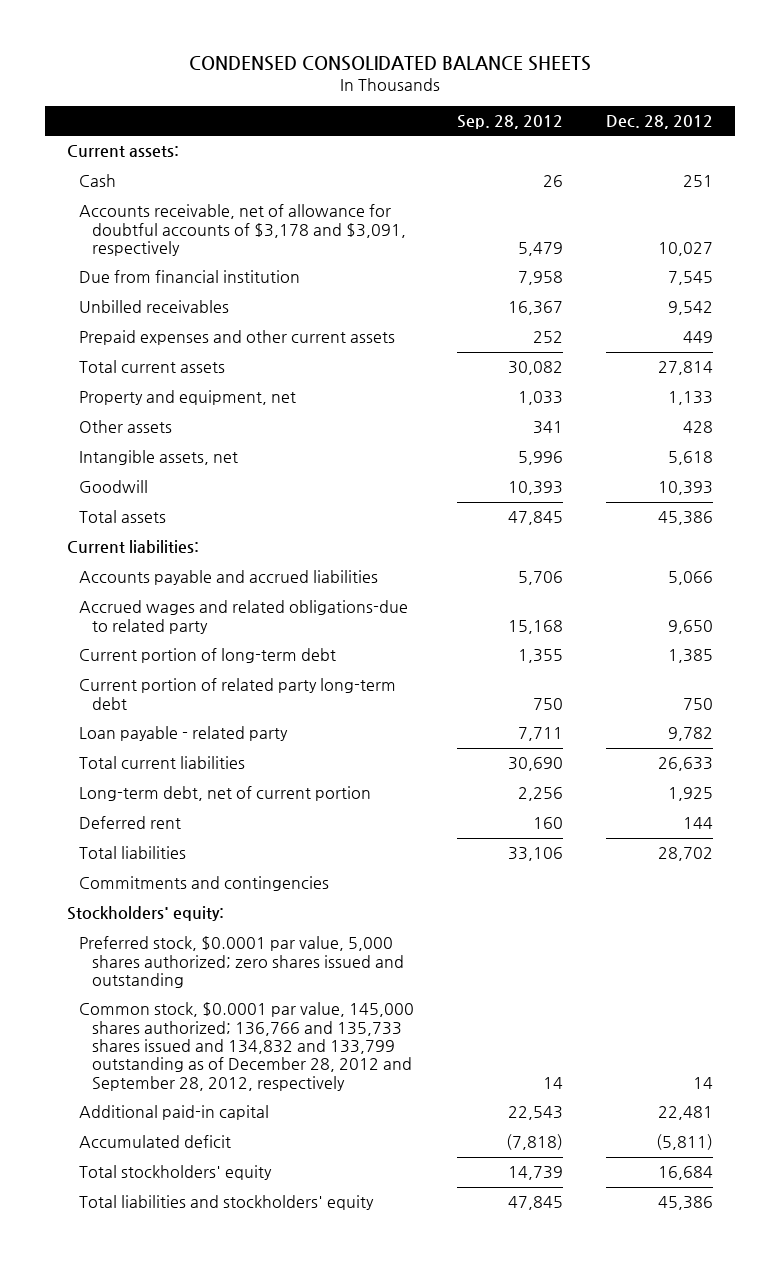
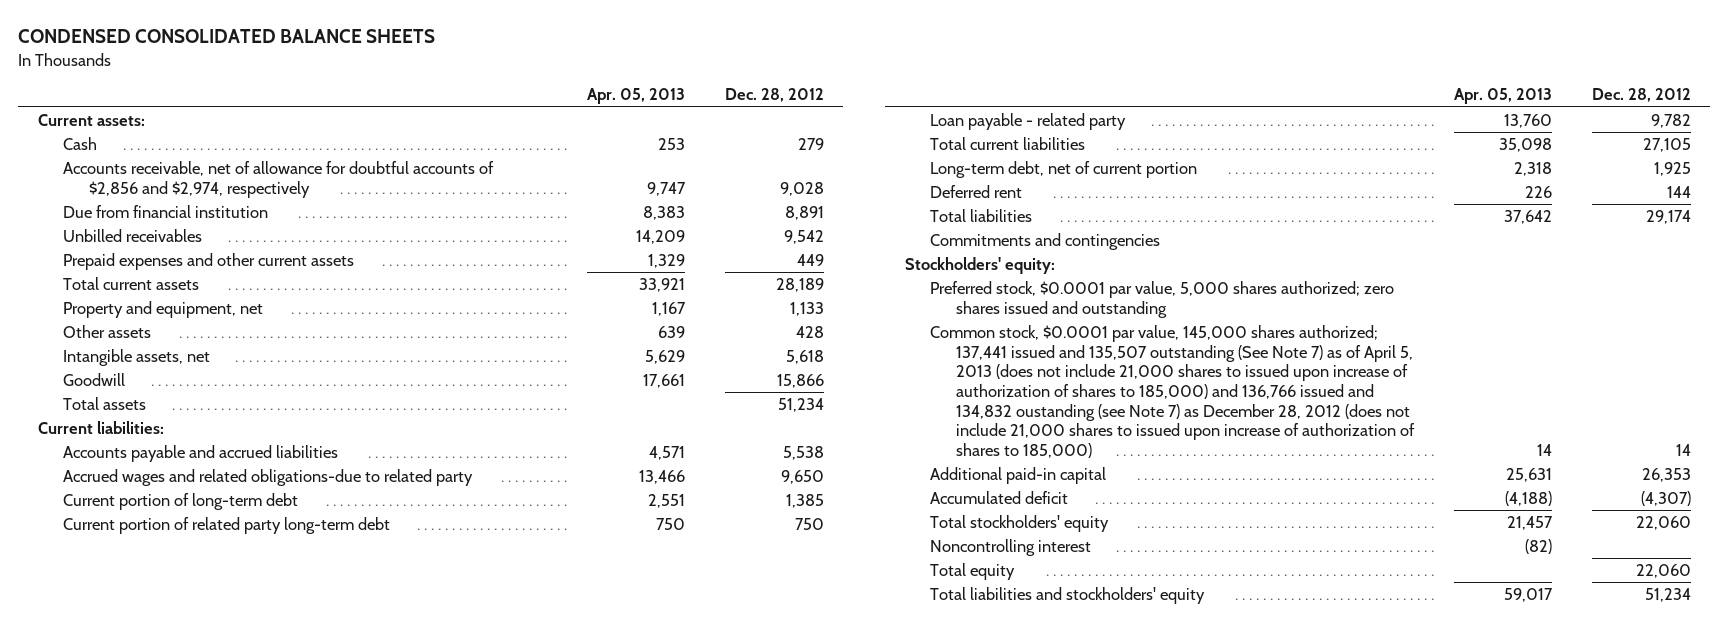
[457,114,564,129] Sep. 28, 2012 -> none
none -> [586,88,685,105] Apr. 05, 2013
[683,175,714,188] 251 -> [797,137,824,150] 279
[79,204,406,256] Accounts receivable, net of allowance for doubtful accounts of $3,178 and $3,091, respectively -> [63,160,495,198] Accounts receivable, net of allowance for doubtful accounts of $2,856 and $2,974, respectively
[658,241,714,256] 10,027 -> [779,181,824,196] 9,028
[668,271,714,286] 7,545 -> [784,205,824,220] 8,891
[658,361,714,376] 27,814 -> [775,277,824,292] 28,189
[658,481,714,496] 10,393 -> [776,373,824,388] 15,866
[658,511,714,526] 45,386 -> [777,397,824,412] 51,234
[668,571,714,586] 5,066 -> [782,445,824,460] 5,538
[658,757,714,772] 26,633 -> [1642,137,1691,152] 27,105
[658,847,714,862] 28,702 -> [1645,209,1691,224] 29,174
[79,1002,415,1091] Common stock, $0.0001 par value, 145,000 shares authorized; 136,766 and 135,733 shares issued and 134,832 and 133,799 outstanding as of December 28, 2012 and September 28, 2012, respectively -> [930,324,1416,459] Common stock, $0.0001 par value, 145,000 shares authorized; 137,441 issued and 135,507 outstanding (See Note 7) as of April 5, 2013 (does not include 21,000 shares to issued upon increase of authorization of shares to 185,000) and 136,766 issued and 134,832 oustanding (see Note 7) as December 28, 2012 (does not include 21,000 shares to issued upon increase of authorization of shares to 185,000)
[658,1106,714,1121] 22,481 -> [1641,467,1691,482] 26,353
[656,1134,714,1151] (5,811) -> [1640,490,1691,506] (4,307)
[658,1166,714,1181] 16,684 -> [1635,515,1691,530] 22,060
none -> [930,538,1092,556] Noncontrolling interest
none -> [930,562,1016,580] Total equity
[658,1196,714,1211] 45,386 -> [1644,587,1691,602] 51,234

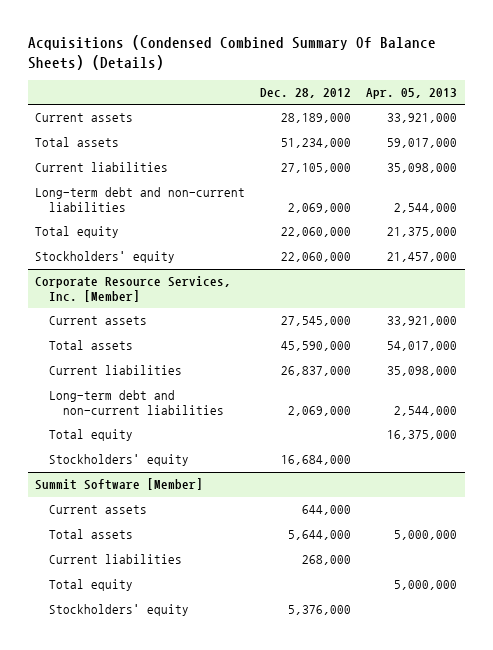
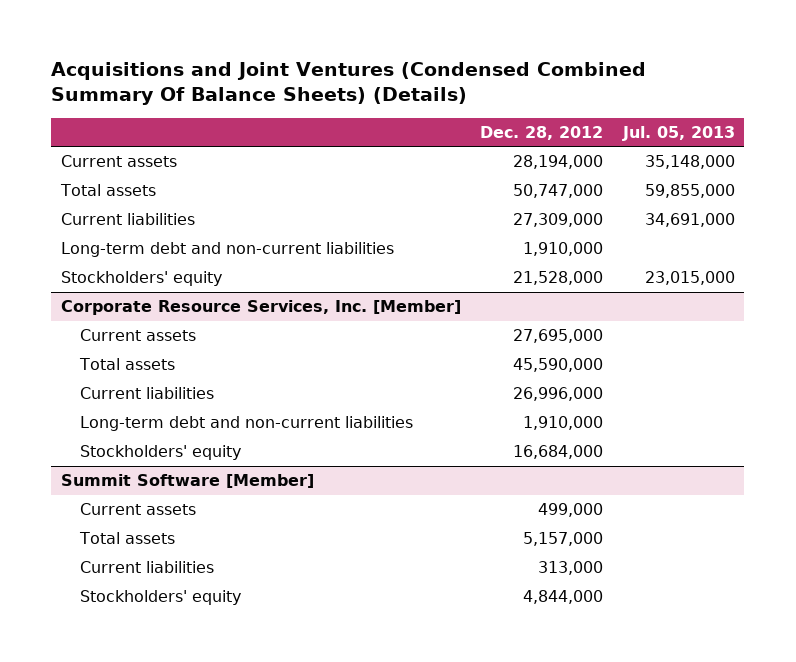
[27,35,436,71] Acquisitions (Condensed Combined Summary Of Balance Sheets) (Details) -> [51,62,647,106] Acquisitions and Joint Ventures (Condensed Combined Summary Of Balance Sheets) (Details)
[366,88,458,100] Apr. 05, 2013 -> none
none -> [621,125,735,141] Jul. 05, 2013
[35,226,120,239] Total equity -> none
[281,113,352,124] 28,189,000 -> [513,155,604,170] 28,194,000
[281,138,352,149] 51,234,000 -> [513,184,604,199] 50,747,000
[281,163,352,174] 27,105,000 -> [513,213,604,228] 27,309,000
[288,203,352,214] 2,069,000 -> [523,242,604,257] 1,910,000
[281,252,352,263] 22,060,000 -> [513,271,604,286] 21,528,000
[281,316,352,327] 27,545,000 -> [513,329,604,344] 27,695,000
[48,429,133,442] Total equity -> none
[281,366,352,377] 26,837,000 -> [513,387,604,402] 26,996,000
[288,406,352,417] 2,069,000 -> [523,416,604,431] 1,910,000
[48,579,133,592] Total equity -> none
[302,505,352,516] 644,000 -> [538,503,604,518] 499,000
[288,530,352,541] 5,644,000 -> [523,532,604,547] 5,157,000
[302,555,352,566] 268,000 -> [538,561,604,576] 313,000
[288,605,352,616] 5,376,000 -> [523,590,604,605] 4,844,000

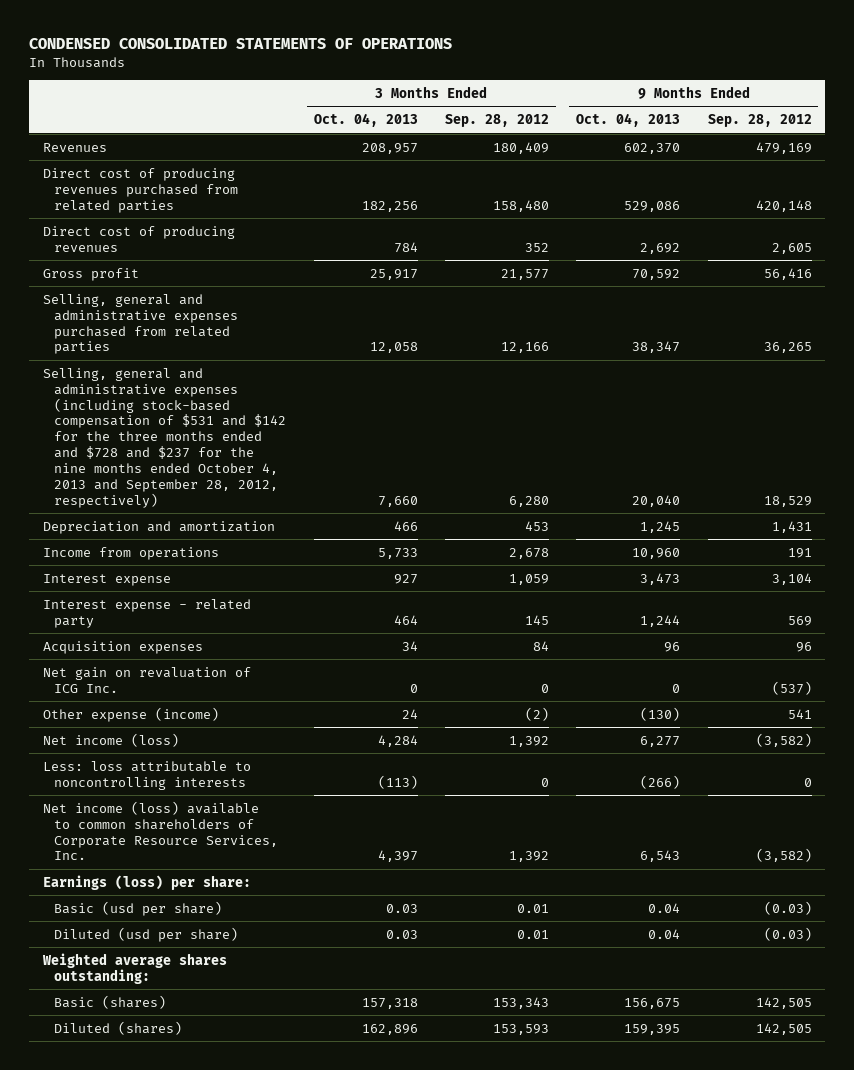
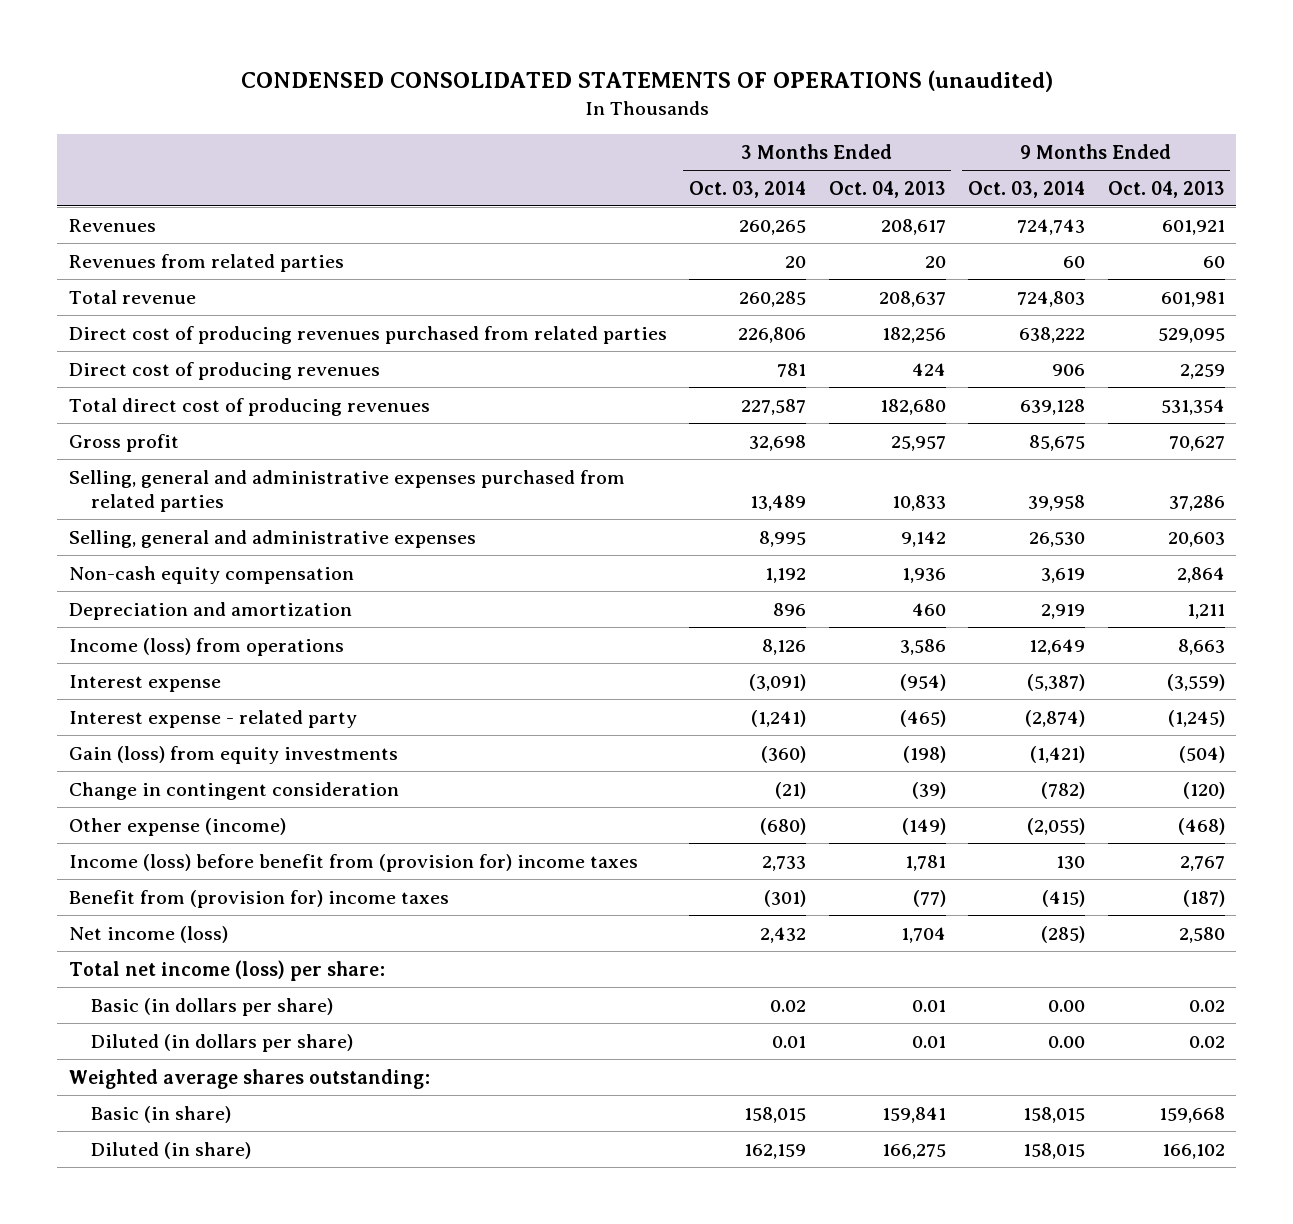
[29,38,453,50] CONDENSED CONSOLIDATED STATEMENTS OF OPERATIONS -> [240,69,1053,92] CONDENSED CONSOLIDATED STATEMENTS OF OPERATIONS (unaudited)
[444,114,549,128] Sep. 28, 2012 -> none
[707,114,812,128] Sep. 28, 2012 -> none
none -> [689,180,807,198] Oct. 03, 2014
none -> [968,180,1086,198] Oct. 03, 2014
[42,367,287,508] Selling, general and administrative expenses (including stock-based compensation of $531 and $142 for the three months ended and $728 and $237 for the nine months ended October 4, 2013 and September 28, 2012, respectively) -> none
[42,640,203,654] Acquisition expenses -> none
[42,666,251,693] Net gain on revaluation of ICG Inc. -> none
[42,760,251,790] Less: loss attributable to noncontrolling interests -> none
[42,800,279,861] Net income (loss) available to common shareholders of Corporate Resource Services, Inc. -> none
[361,142,418,154] 208,957 -> [880,218,946,235] 208,617
[624,142,681,154] 602,370 -> [1161,219,1225,235] 601,921
none -> [68,253,344,272] Revenues from related parties
none -> [68,289,196,304] Total revenue
[624,200,681,212] 529,086 -> [1157,327,1225,343] 529,095
[393,241,418,253] 784 -> [911,362,946,376] 424
[640,242,681,254] 2,692 -> [1179,363,1225,379] 2,259
none -> [68,397,430,416] Total direct cost of producing revenues
[369,268,418,280] 25,917 -> [890,435,946,451] 25,957
[632,268,681,280] 70,592 -> [1168,435,1225,451] 70,627
[369,342,418,354] 12,058 -> [891,494,946,511] 10,833
[632,341,681,354] 38,347 -> [1168,494,1225,511] 37,286
none -> [68,529,476,548] Selling, general and administrative expenses
none -> [68,565,354,584] Non-cash equity compensation
[393,520,418,531] 466 -> [911,602,946,616] 460
[640,520,681,533] 1,245 -> [1186,603,1225,619] 1,211
[42,546,219,560] Income from operations -> [68,637,344,656] Income (loss) from operations
[377,547,418,559] 5,733 -> [899,638,946,655] 3,586
[632,547,681,559] 10,960 -> [1177,638,1225,655] 8,663
[393,573,418,584] 927 -> [899,673,946,691] (954)
[640,572,681,585] 3,473 -> [1166,673,1225,691] (3,559)
[393,614,418,625] 464 -> [899,709,946,727] (465)
[640,614,681,627] 1,244 -> [1167,709,1225,727] (1,245)
none -> [68,745,398,764] Gain (loss) from equity investments
none -> [68,781,399,800] Change in contingent consideration
[401,708,418,719] 24 -> [901,817,946,835] (149)
[640,706,681,721] (130) -> [1177,817,1225,835] (468)
none -> [68,853,638,872] Income (loss) before benefit from (provision for) income taxes
none -> [68,889,449,908] Benefit from (provision for) income taxes
[377,734,418,747] 4,284 -> [900,926,946,943] 1,704
[640,735,681,747] 6,277 -> [1178,926,1225,943] 2,580
[42,874,251,890] Earnings (loss) per share: -> [68,959,385,981] Total net income (loss) per share:
[54,900,223,916] Basic (usd per share) -> [91,997,334,1016] Basic (in dollars per share)
[385,903,418,913] 0.03 -> [911,999,946,1012] 0.01
[648,902,681,913] 0.04 -> [1188,999,1225,1012] 0.02
[54,926,239,942] Diluted (usd per share) -> [91,1033,354,1052] Diluted (in dollars per share)
[385,929,418,939] 0.03 -> [911,1035,946,1048] 0.01
[648,928,681,939] 0.04 -> [1188,1035,1225,1048] 0.02
[54,994,167,1009] Basic (shares) -> [91,1105,232,1123] Basic (in share)
[361,997,418,1009] 157,318 -> [881,1106,946,1123] 159,841
[624,997,681,1009] 156,675 -> [1158,1106,1225,1123] 159,668
[54,1020,183,1035] Diluted (shares) -> [91,1141,252,1159] Diluted (in share)
[361,1023,418,1035] 162,896 -> [881,1143,946,1159] 166,275
[624,1023,681,1035] 159,395 -> [1161,1143,1225,1159] 166,102

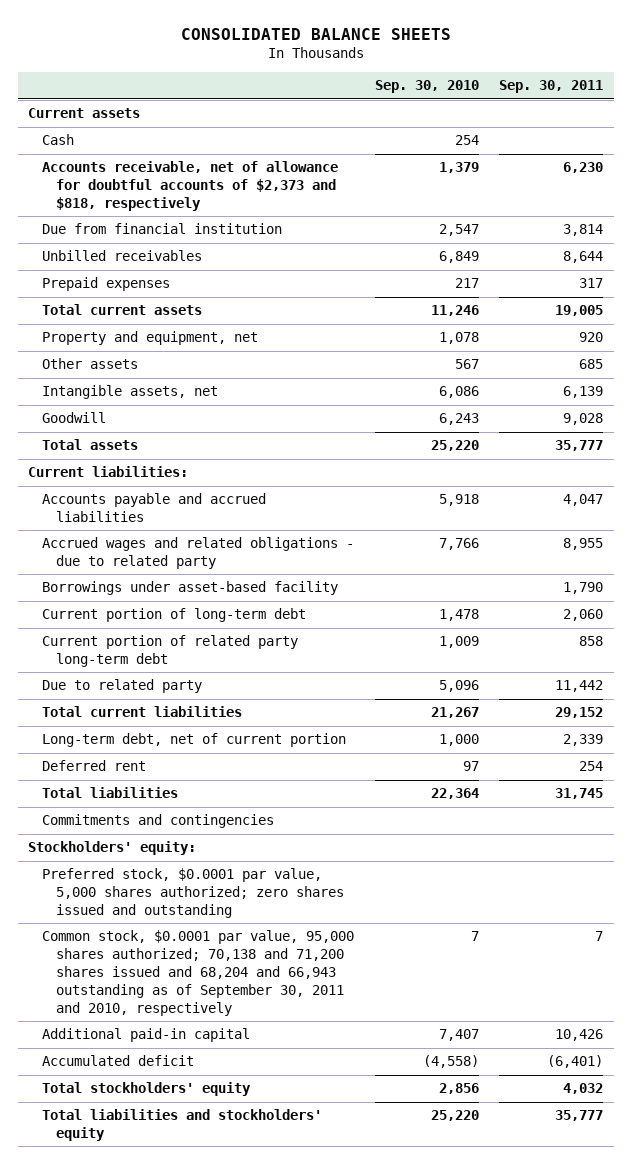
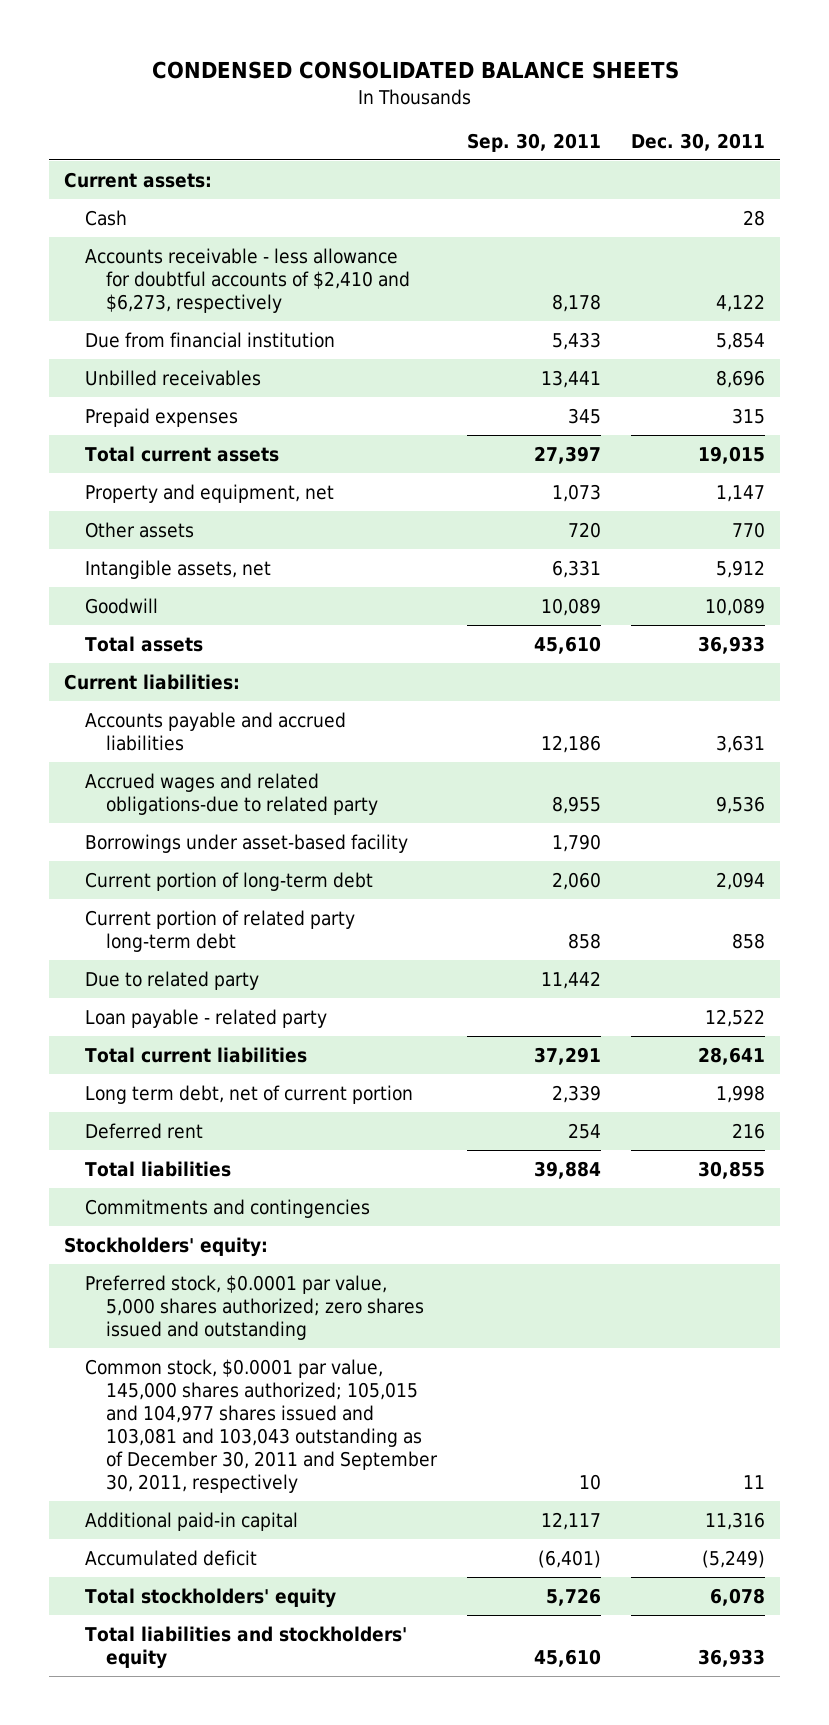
[180,27,451,40] CONSOLIDATED BALANCE SHEETS -> [151,61,679,80] CONDENSED CONSOLIDATED BALANCE SHEETS
[374,80,479,94] Sep. 30, 2010 -> none
none -> [631,132,766,151] Dec. 30, 2011
[28,108,141,119] Current assets -> [64,171,213,188] Current assets:
[42,161,339,212] Accounts receivable, net of allowance for doubtful accounts of $2,373 and $818, respectively -> [85,247,410,313] Accounts receivable - less allowance for doubtful accounts of $2,410 and $6,273, respectively
[563,162,604,174] 6,230 -> [551,293,601,312] 8,178
[563,224,604,237] 3,814 -> [551,331,601,350] 5,433
[563,251,604,264] 8,644 -> [540,369,601,388] 13,441
[579,278,604,289] 317 -> [567,407,601,424] 345
[555,305,604,317] 19,005 -> [533,445,601,464] 27,397
[579,332,604,343] 920 -> [551,483,601,502] 1,073
[579,359,604,370] 685 -> [567,521,601,538] 720
[563,386,604,399] 6,139 -> [551,559,601,578] 6,331
[563,413,604,426] 9,028 -> [540,597,601,616] 10,089
[555,440,604,452] 35,777 -> [533,635,601,654] 45,610
[563,494,604,507] 4,047 -> [540,734,601,753] 12,186
[42,537,355,570] Accrued wages and related obligations - due to related party -> [85,772,378,815] Accrued wages and related obligations-due to related party
none -> [85,1008,328,1028] Loan payable - related party
[555,707,604,719] 29,152 -> [533,1046,601,1065] 37,291
[42,733,347,748] Long-term debt, net of current portion -> [85,1084,414,1104] Long term debt, net of current portion
[555,788,604,800] 31,745 -> [533,1160,601,1179] 39,884
[42,930,355,1016] Common stock, $0.0001 par value, 95,000 shares authorized; 70,138 and 71,200 shares issued and 68,204 and 66,943 outstanding as of September 30, 2011 and 2010, respectively -> [85,1358,438,1493] Common stock, $0.0001 par value, 145,000 shares authorized; 105,015 and 104,977 shares issued and 103,081 and 103,043 outstanding as of December 30, 2011 and September 30, 2011, respectively
[595,931,604,942] 7 -> [578,1473,601,1490] 10
[555,1029,604,1042] 10,426 -> [540,1511,601,1530] 12,117
[563,1083,604,1095] 4,032 -> [545,1587,601,1606] 5,726
[555,1110,604,1122] 35,777 -> [533,1648,601,1667] 45,610

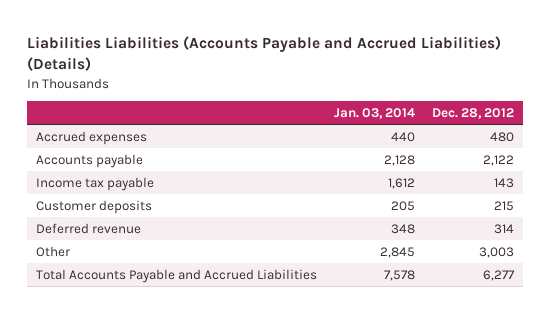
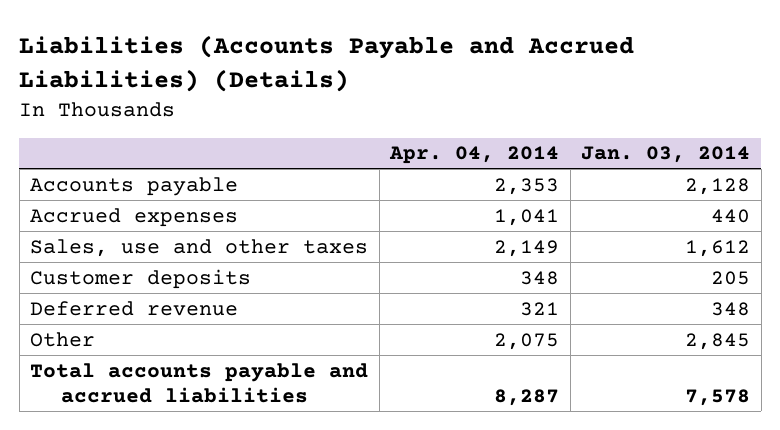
[26,36,501,72] Liabilities Liabilities (Accounts Payable and Accrued Liabilities) (Details) -> [19,34,635,92] Liabilities (Accounts Payable and Accrued Liabilities) (Details)
[432,108,515,120] Dec. 28, 2012 -> none
none -> [389,146,560,165] Apr. 04, 2014
[35,130,147,145] Accrued expenses -> [30,207,239,227] Accrued expenses
[35,176,154,191] Income tax payable -> [30,238,369,257] Sales, use and other taxes
[35,268,317,283] Total Accounts Payable and Accrued Liabilities -> [30,362,369,403] Total accounts payable and accrued liabilities

